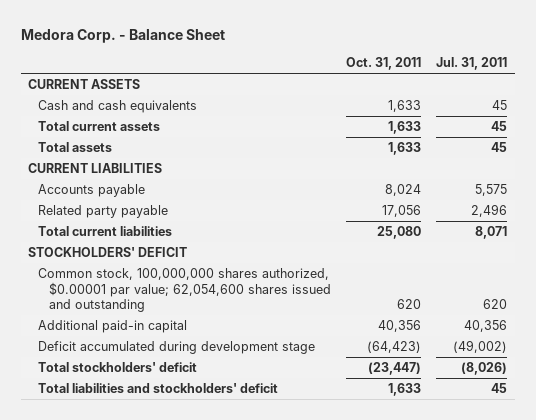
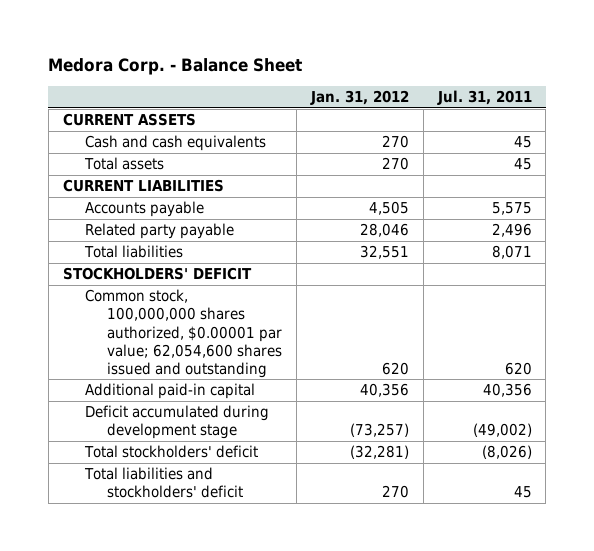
[346,57,422,71] Oct. 31, 2011 -> none
none -> [309,90,409,106] Jan. 31, 2012
[38,121,161,132] Total current assets -> none
[38,226,173,237] Total current liabilities -> [84,245,184,259] Total liabilities

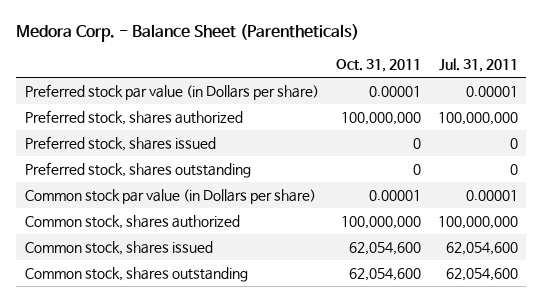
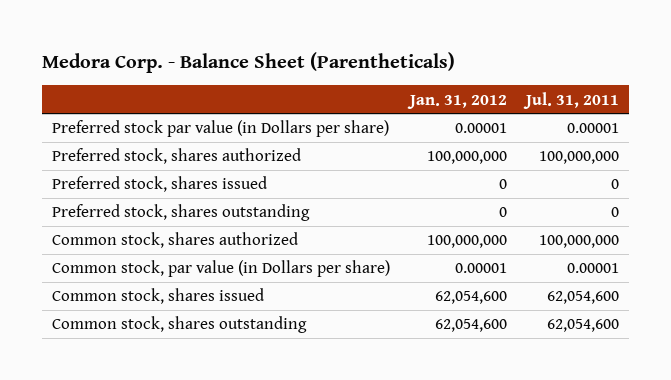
[335,58,421,72] Oct. 31, 2011 -> none
none -> [406,94,507,109] Jan. 31, 2012
[24,189,316,205] Common stock par value (in Dollars per share) -> none
none -> [51,260,390,278] Common stock, par value (in Dollars per share)

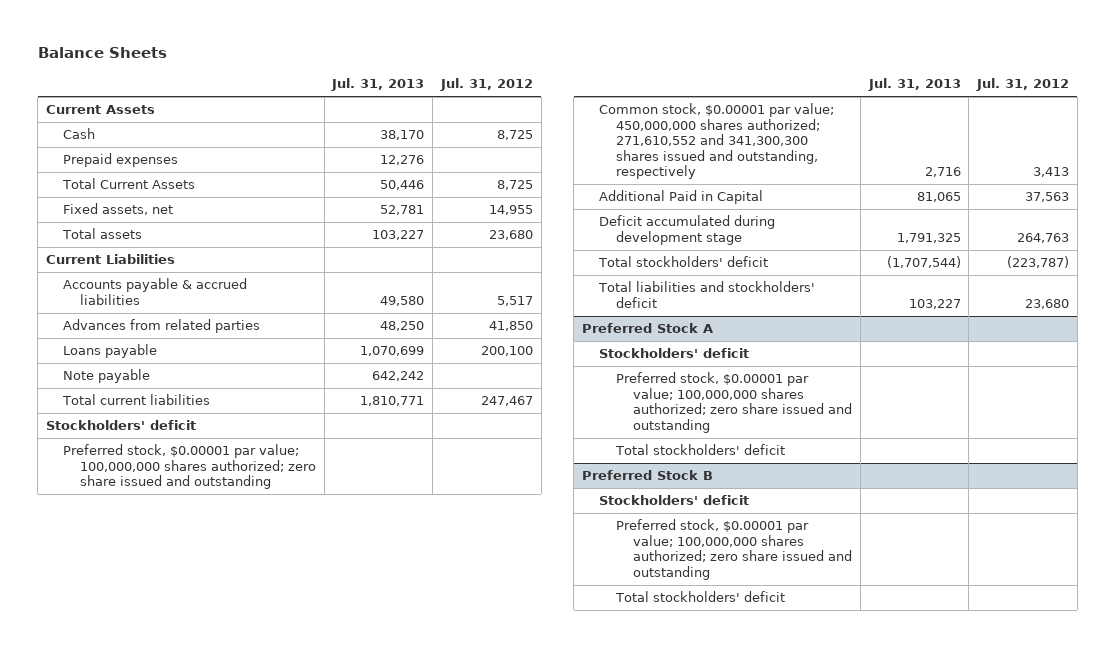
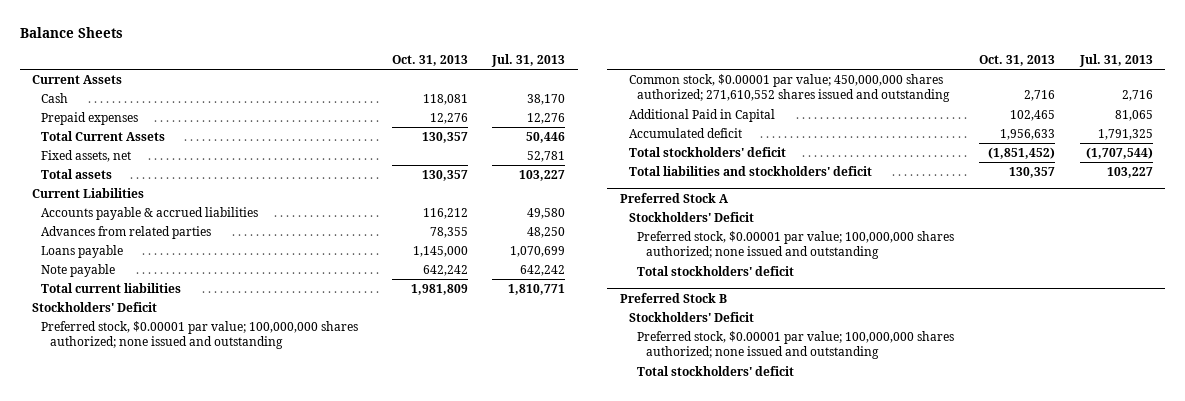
[439,78,533,92] Jul. 31, 2012 -> none
none -> [391,54,468,66] Oct. 31, 2013
[45,420,196,431] Stockholders' deficit -> [32,301,158,312] Stockholders' Deficit
[62,444,317,490] Preferred stock, $0.00001 par value; 100,000,000 shares authorized; zero share issued and outstanding -> [40,320,358,350] Preferred stock, $0.00001 par value; 100,000,000 shares authorized; none issued and outstanding
[599,103,835,180] Common stock, $0.00001 par value; 450,000,000 shares authorized; 271,610,552 and 341,300,300 shares issued and outstanding, respectively -> [628,73,951,103] Common stock, $0.00001 par value; 450,000,000 shares authorized; 271,610,552 shares issued and outstanding
[599,215,776,245] Deficit accumulated during development stage -> [628,127,742,138] Accumulated deficit
[599,348,750,359] Stockholders' deficit -> [628,211,754,222] Stockholders' Deficit
[616,372,853,433] Preferred stock, $0.00001 par value; 100,000,000 shares authorized; zero share issued and outstanding -> [637,230,955,260] Preferred stock, $0.00001 par value; 100,000,000 shares authorized; none issued and outstanding
[599,495,750,506] Stockholders' deficit -> [628,311,754,322] Stockholders' Deficit
[616,519,853,580] Preferred stock, $0.00001 par value; 100,000,000 shares authorized; zero share issued and outstanding -> [637,330,955,360] Preferred stock, $0.00001 par value; 100,000,000 shares authorized; none issued and outstanding

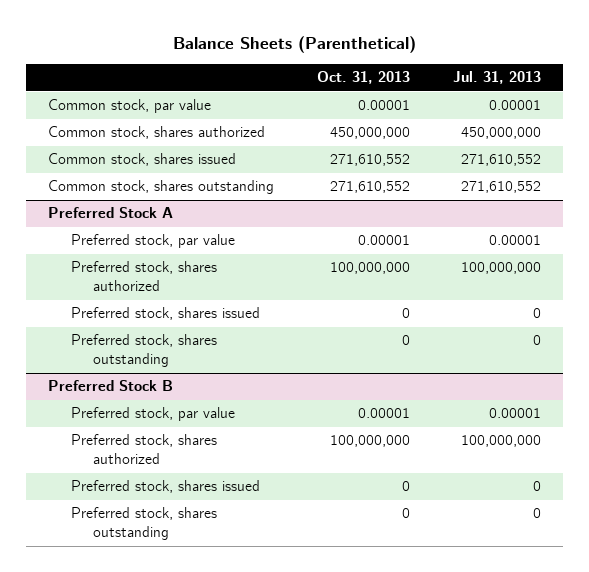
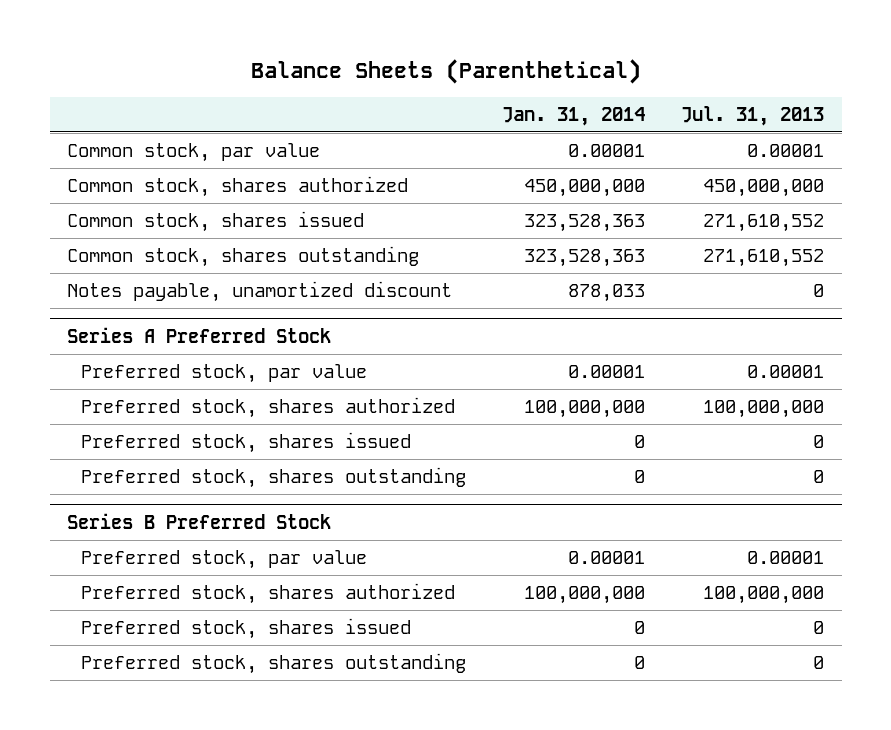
[317,71,411,85] Oct. 31, 2013 -> none
none -> [502,107,646,127] Jan. 31, 2014
none -> [67,280,453,302] Notes payable, unamortized discount
[47,207,173,219] Preferred Stock A -> [67,326,332,343] Series A Preferred Stock
[47,380,173,392] Preferred Stock B -> [67,512,332,529] Series B Preferred Stock

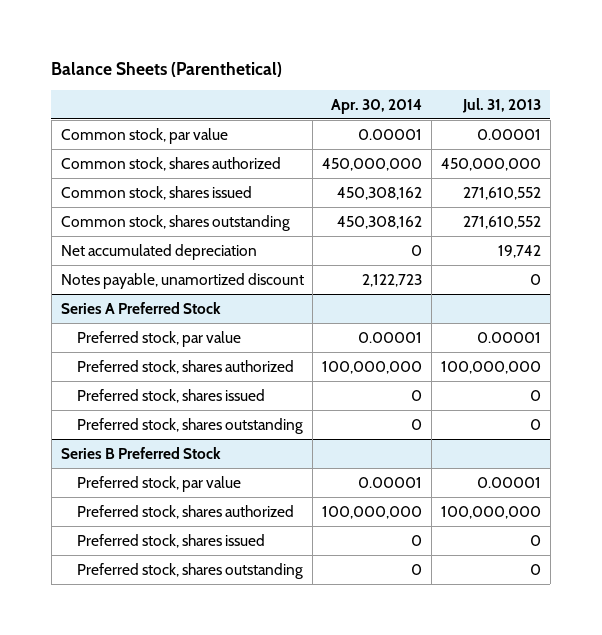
[502,107,646,127] Jan. 31, 2014 -> none
none -> [331,99,423,115] Apr. 30, 2014
none -> [60,243,257,260] Net accumulated depreciation

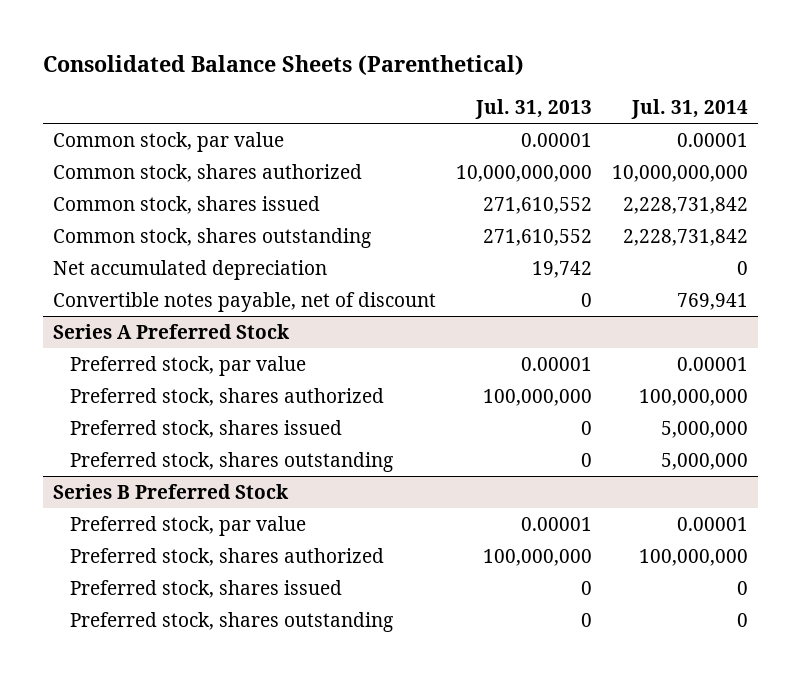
[51,62,283,78] Balance Sheets (Parenthetical) -> [42,55,524,76] Consolidated Balance Sheets (Parenthetical)
[331,99,423,115] Apr. 30, 2014 -> none
none -> [630,99,748,120] Jul. 31, 2014
[441,157,542,171] 450,000,000 -> [455,164,592,182] 10,000,000,000
[60,272,304,289] Notes payable, unamortized discount -> [52,291,436,312] Convertible notes payable, net of discount

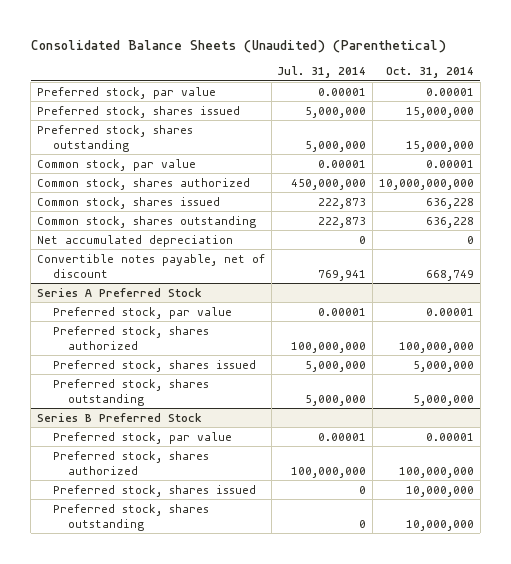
[42,55,524,76] Consolidated Balance Sheets (Parenthetical) -> [30,39,446,53] Consolidated Balance Sheets (Unaudited) (Parenthetical)
[474,99,592,120] Jul. 31, 2013 -> none
none -> [385,67,474,79] Oct. 31, 2014
none -> [36,86,216,99] Preferred stock, par value
none -> [36,105,240,118] Preferred stock, shares issued
none -> [36,124,193,153] Preferred stock, shares outstanding
[611,164,748,182] 10,000,000,000 -> [291,178,367,190] 450,000,000
[622,196,748,214] 2,228,731,842 -> [318,197,367,209] 222,873
[622,228,748,246] 2,228,731,842 -> [318,216,367,228] 222,873

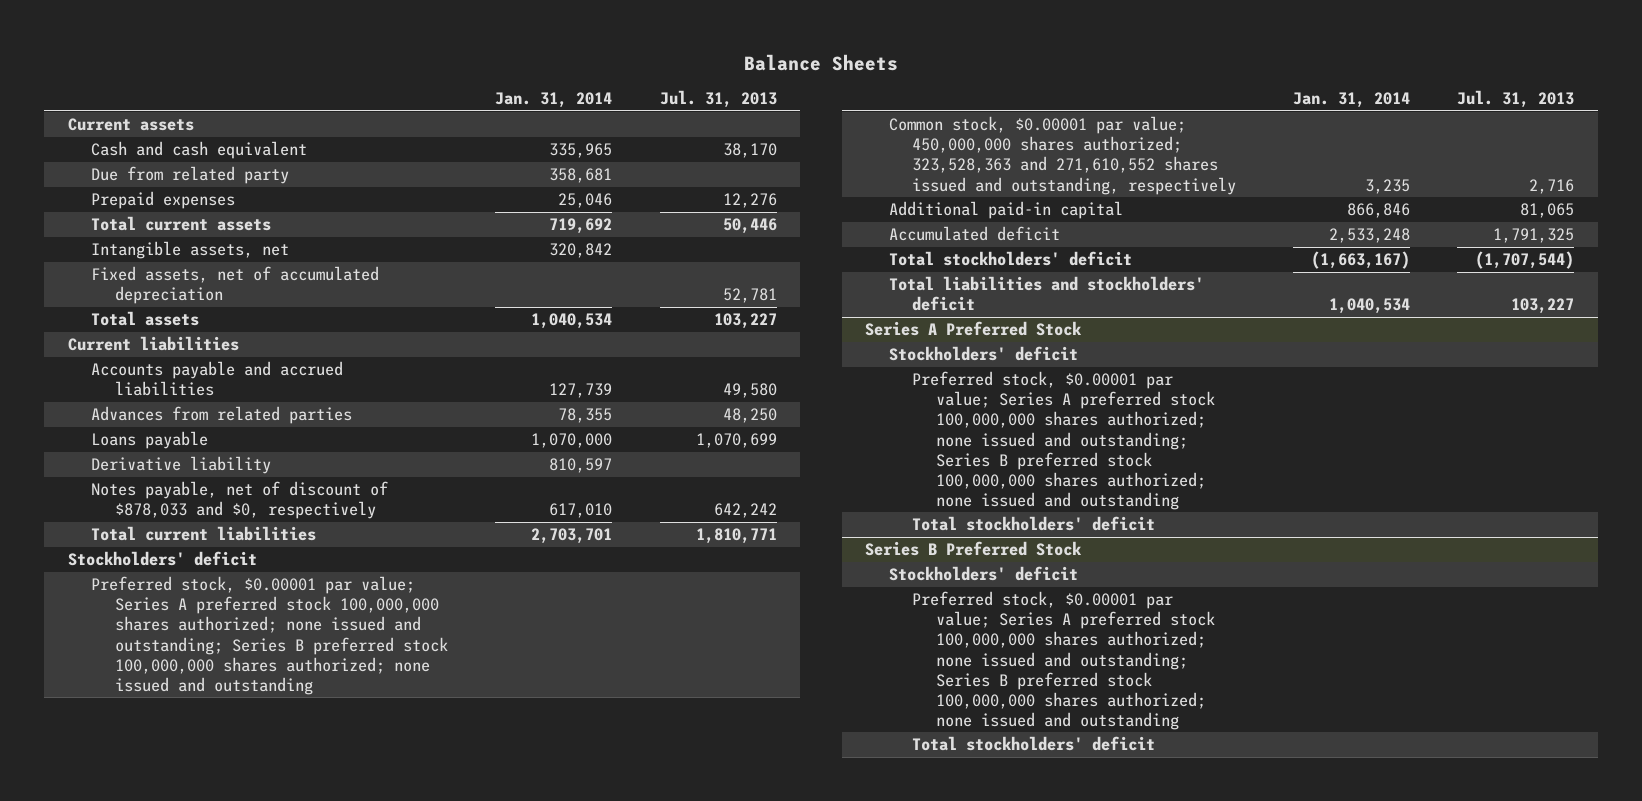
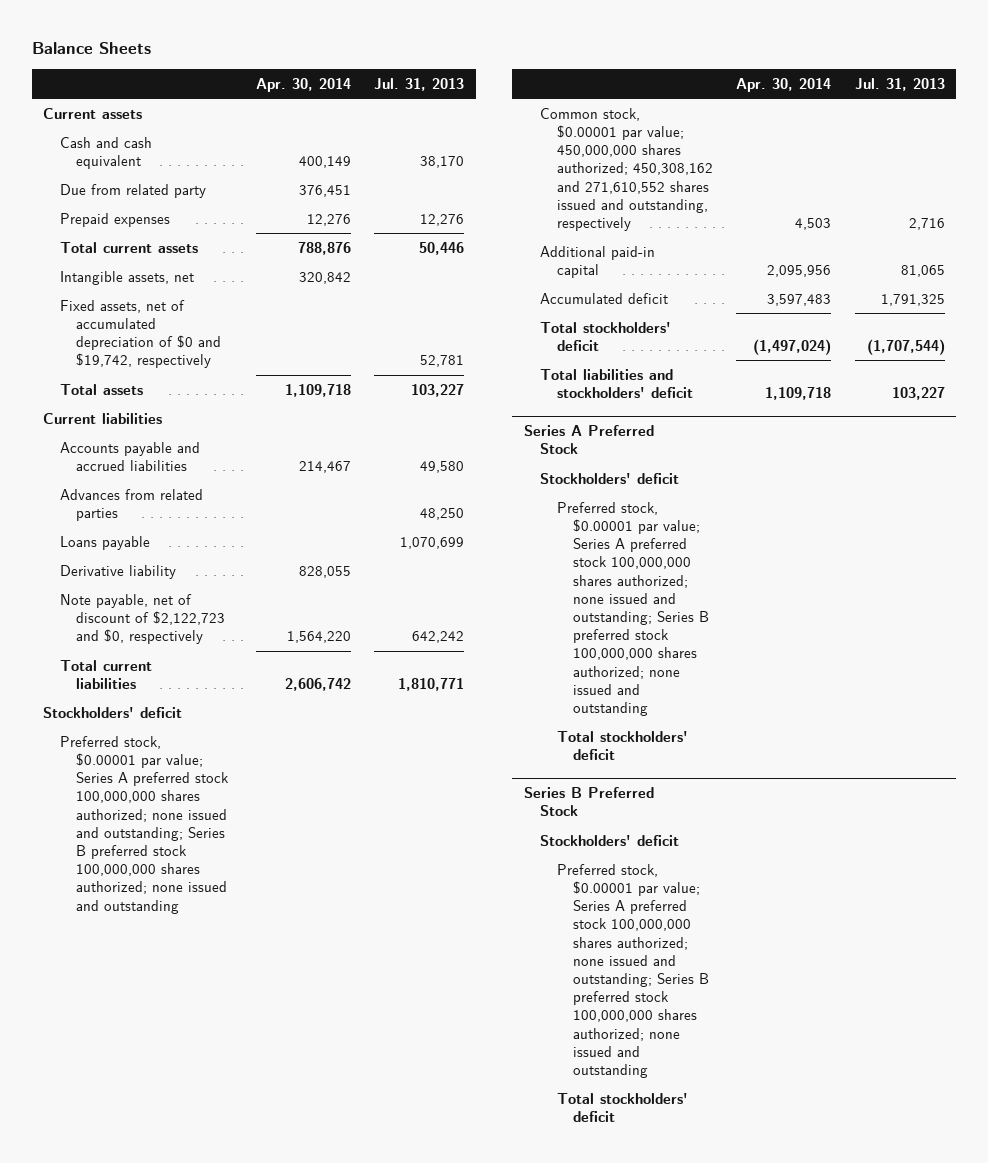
[495,92,613,109] Jan. 31, 2014 -> none
none -> [255,77,351,92] Apr. 30, 2014
[91,266,380,305] Fixed assets, net of accumulated depreciation -> [59,299,222,369] Fixed assets, net of accumulated depreciation of $0 and $19,742, respectively
[91,481,389,520] Notes payable, net of discount of $878,033 and $0, respectively -> [59,593,226,645] Note payable, net of discount of $2,122,723 and $0, respectively
[888,116,1237,195] Common stock, $0.00001 par value; 450,000,000 shares authorized; 323,528,363 and 271,610,552 shares issued and outstanding, respectively -> [540,107,713,231] Common stock, $0.00001 par value; 450,000,000 shares authorized; 450,308,162 and 271,610,552 shares issued and outstanding, respectively

